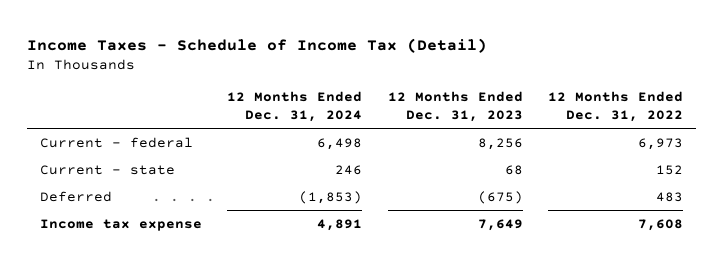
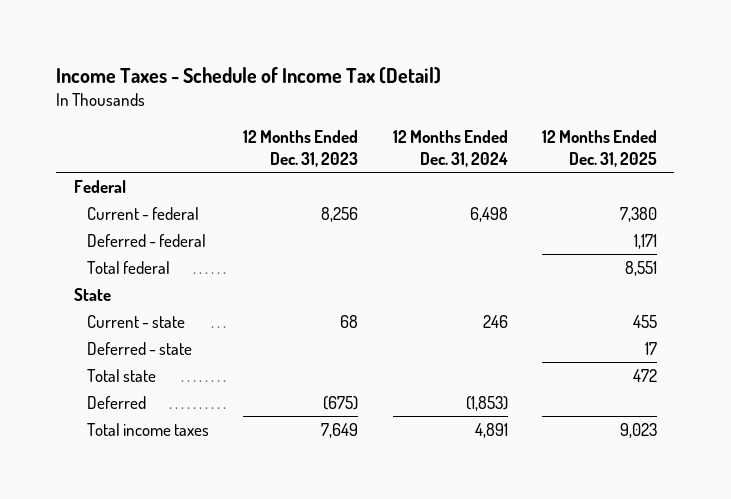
[548,91,684,122] 12 Months Ended Dec. 31, 2022 -> none
none -> [542,130,658,167] 12 Months Ended Dec. 31, 2025
none -> [73,179,126,193] Federal
none -> [86,233,206,247] Deferred - federal
none -> [86,260,170,274] Total federal
none -> [73,287,111,301] State
none -> [86,341,192,355] Deferred - state
none -> [86,368,156,382] Total state
[40,218,203,231] Income tax expense -> [86,422,209,436] Total income taxes

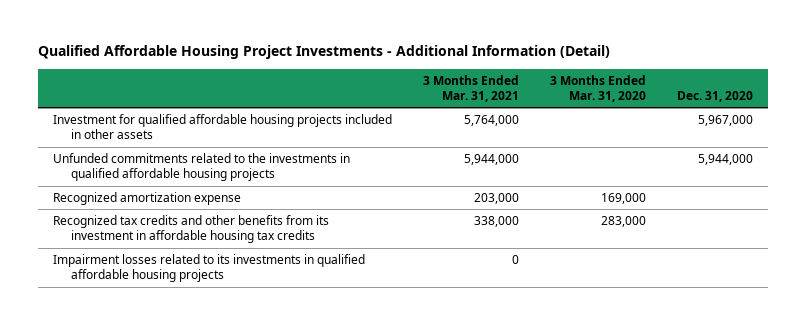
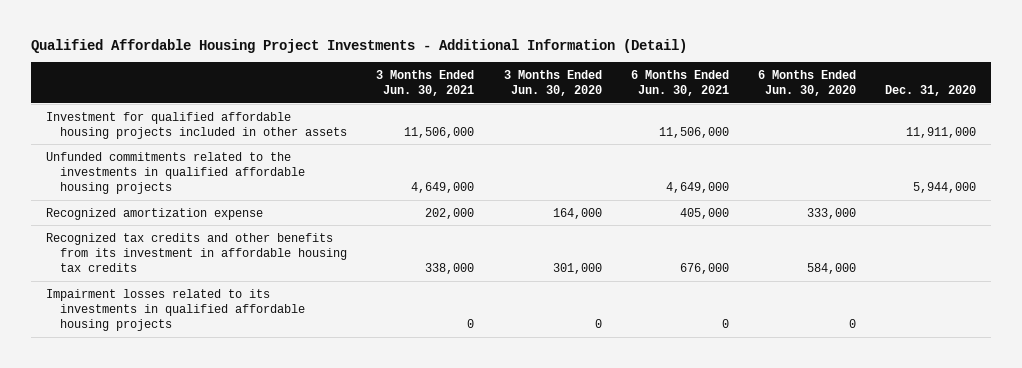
[423,74,520,102] 3 Months Ended Mar. 31, 2021 -> none
[549,74,646,102] 3 Months Ended Mar. 31, 2020 -> none
none -> [376,69,475,97] 3 Months Ended Jun. 30, 2021
none -> [503,69,602,97] 3 Months Ended Jun. 30, 2020
none -> [630,69,729,97] 6 Months Ended Jun. 30, 2021
none -> [758,69,857,97] 6 Months Ended Jun. 30, 2020
[697,115,753,127] 5,967,000 -> [906,126,977,138] 11,911,000

